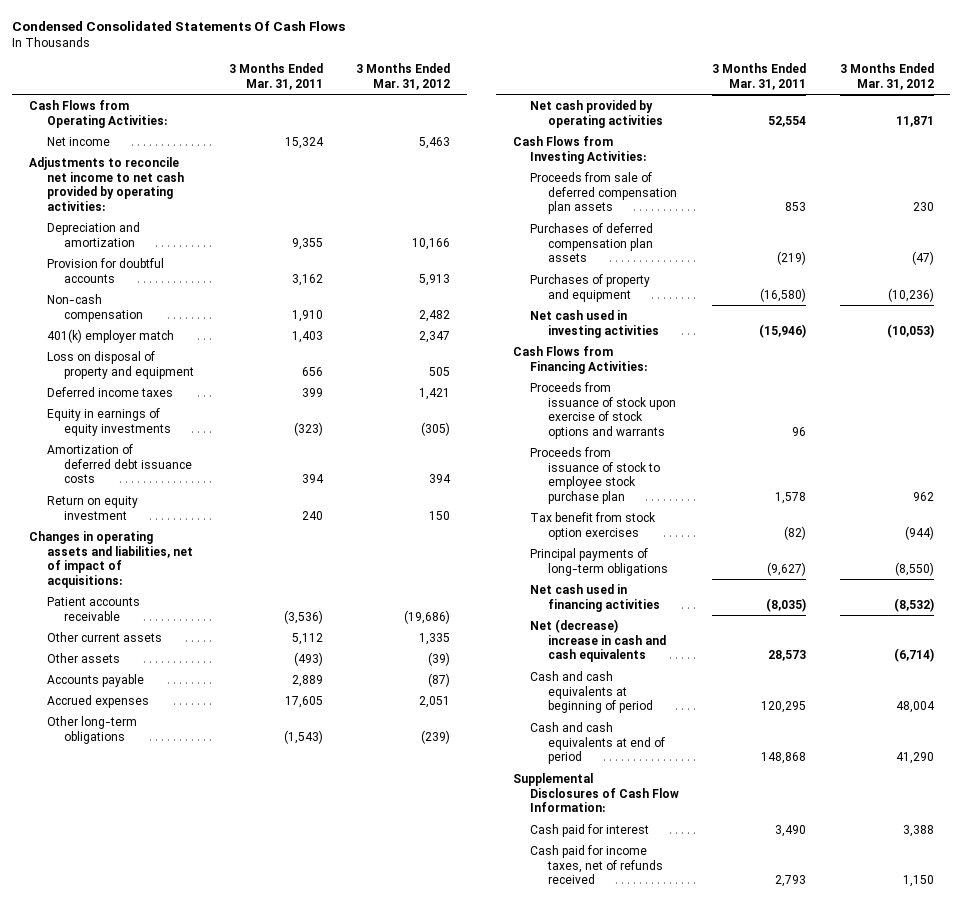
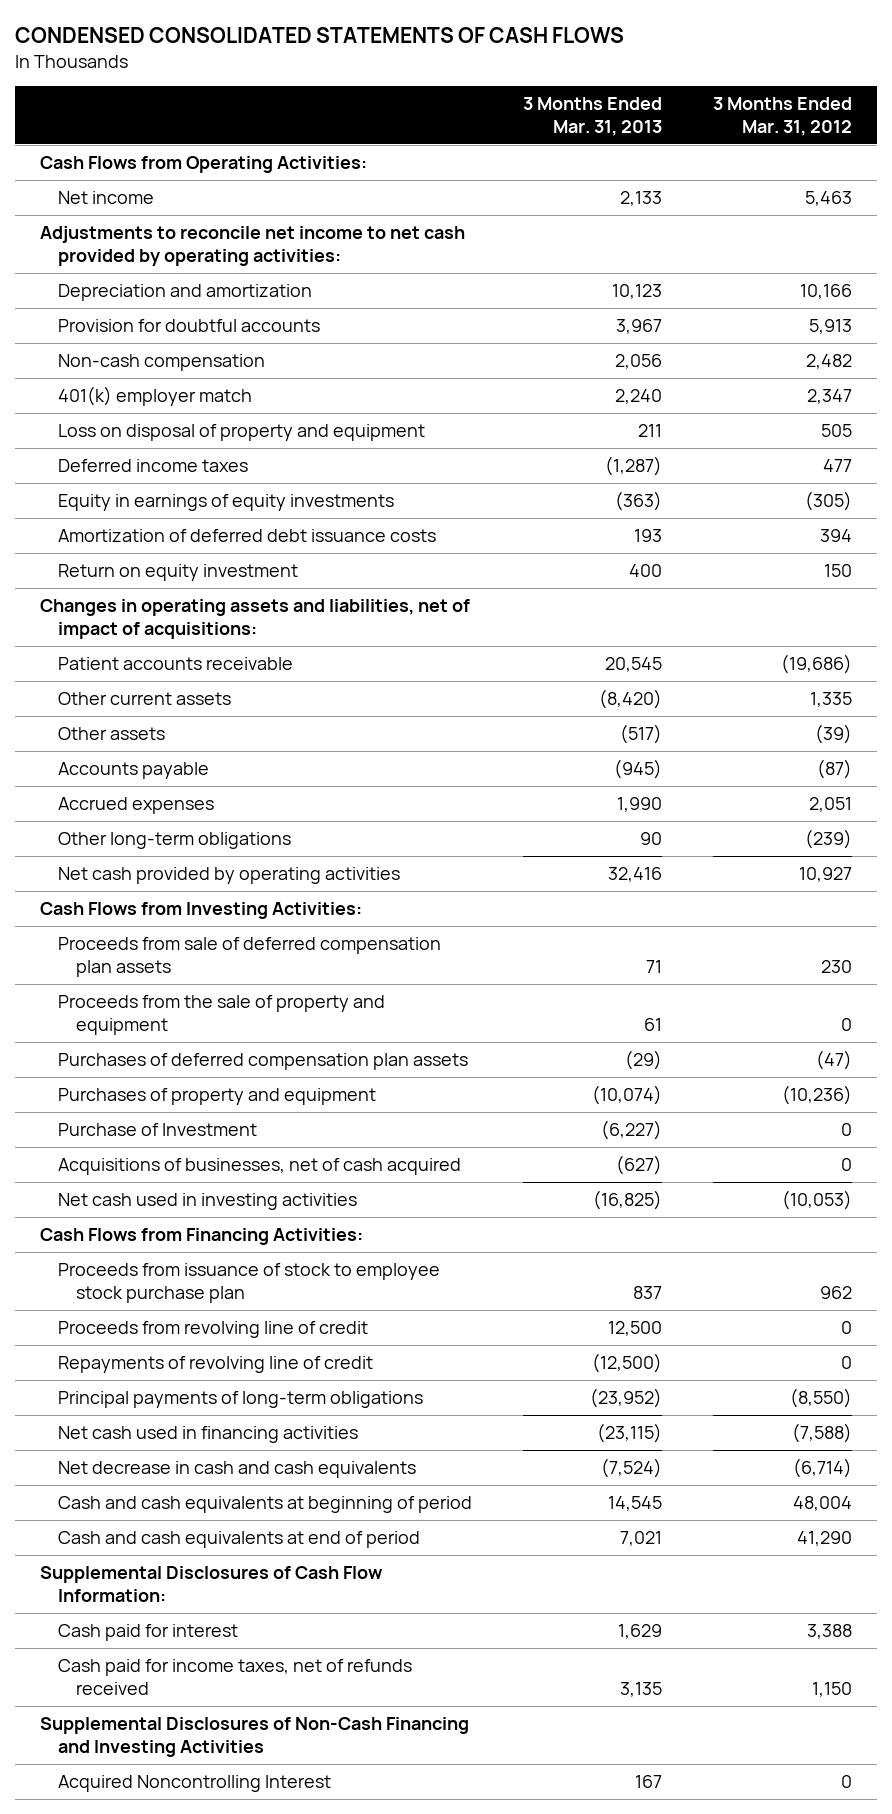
[12,20,346,31] Condensed Consolidated Statements Of Cash Flows -> [14,27,624,44] CONDENSED CONSOLIDATED STATEMENTS OF CASH FLOWS
[228,63,323,90] 3 Months Ended Mar. 31, 2011 -> none
none -> [522,97,662,136] 3 Months Ended Mar. 31, 2013
[419,387,451,400] 1,421 -> [822,459,852,473] 477
[895,115,934,127] 11,871 -> [798,867,852,883] 10,927
none -> [58,995,386,1036] Proceeds from the sale of property and equipment
none -> [58,1123,258,1137] Purchase of Investment
none -> [58,1158,462,1176] Acquisitions of businesses, net of cash acquired
[530,381,676,439] Proceeds from issuance of stock upon exercise of stock options and warrants -> none
[530,511,657,540] Tax benefit from stock option exercises -> none
none -> [58,1321,369,1339] Proceeds from revolving line of credit
none -> [58,1356,374,1374] Repayments of revolving line of credit
[893,597,934,612] (8,532) -> [791,1423,852,1444] (7,588)
[530,618,666,663] Net (decrease) increase in cash and cash equivalents -> [58,1461,417,1479] Net decrease in cash and cash equivalents
none -> [40,1717,470,1758] Supplemental Disclosures of Non-Cash Financing and Investing Activities
none -> [58,1775,332,1793] Acquired Noncontrolling Interest

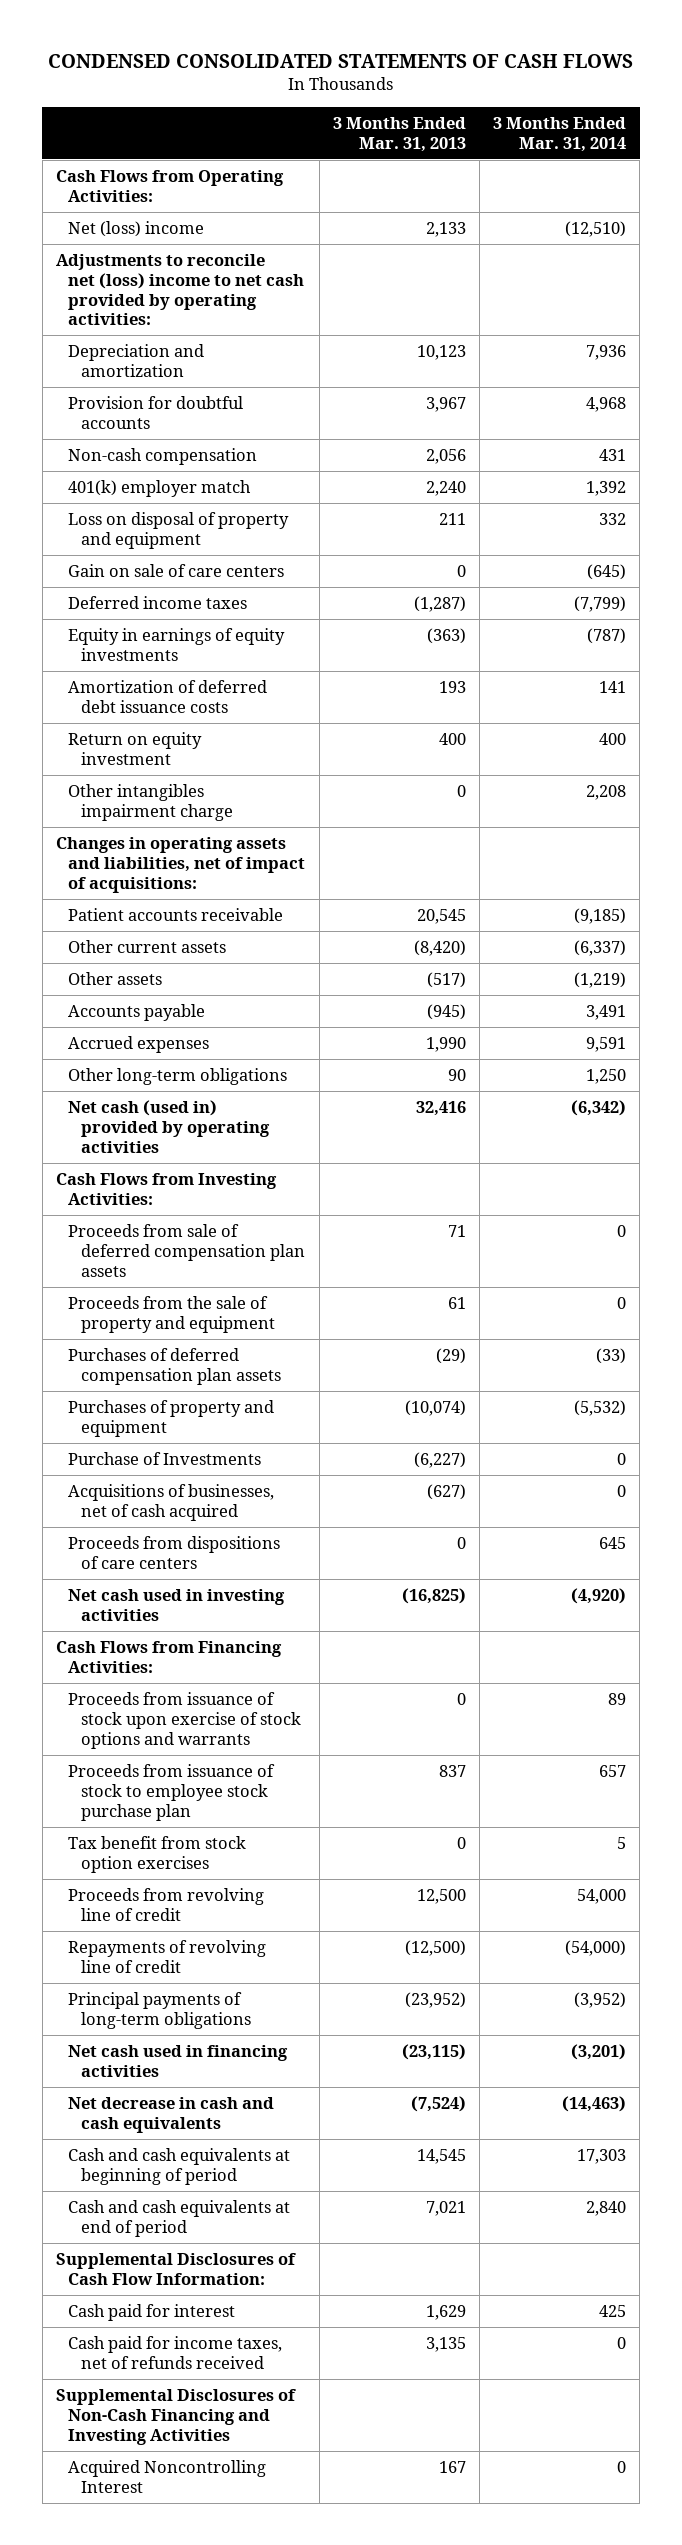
[712,97,852,136] 3 Months Ended Mar. 31, 2012 -> none
none -> [493,116,627,152] 3 Months Ended Mar. 31, 2014
[58,191,155,205] Net income -> [68,221,205,238] Net (loss) income
[40,226,466,267] Adjustments to reconcile net income to net cash provided by operating activities: -> [55,254,305,326] Adjustments to reconcile net (loss) income to net cash provided by operating activities:
none -> [68,564,285,578] Gain on sale of care centers
none -> [68,784,234,821] Other intangibles impairment charge
[58,867,401,885] Net cash provided by operating activities -> [68,1100,271,1153] Net cash (used in) provided by operating activities
[58,1123,258,1137] Purchase of Investment -> [68,1452,262,1466] Purchase of Investments
none -> [68,1536,281,1569] Proceeds from dispositions of care centers
none -> [68,1692,302,1749] Proceeds from issuance of stock upon exercise of stock options and warrants
none -> [68,1836,247,1873] Tax benefit from stock option exercises

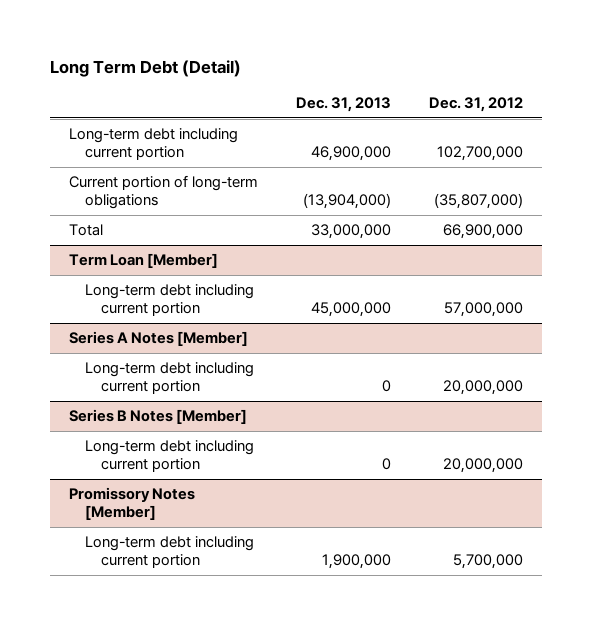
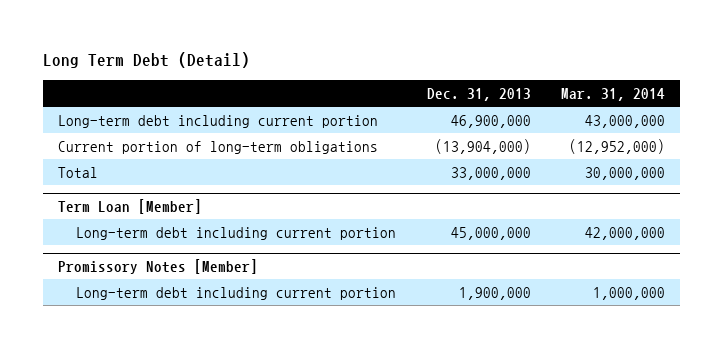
[428,97,523,113] Dec. 31, 2012 -> none
none -> [560,87,665,101] Mar. 31, 2014
[68,331,248,347] Series A Notes [Member] -> none
[84,362,254,395] Long-term debt including current portion -> none
[68,409,247,425] Series B Notes [Member] -> none
[84,440,254,473] Long-term debt including current portion -> none

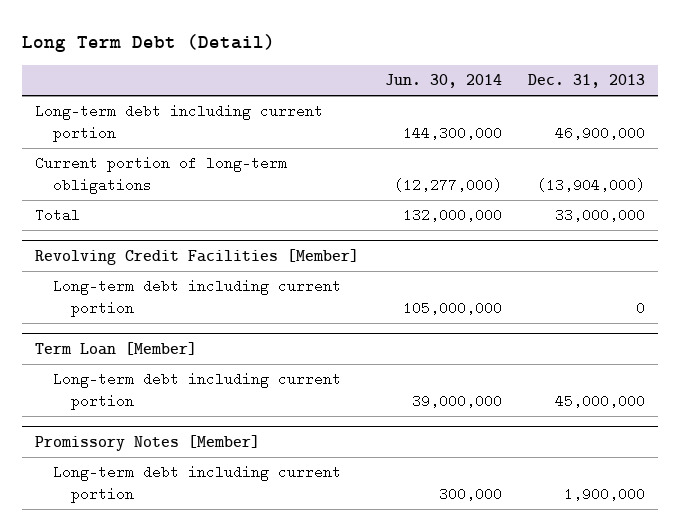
[560,87,665,101] Mar. 31, 2014 -> none
none -> [384,74,502,89] Jun. 30, 2014
none -> [34,249,359,266] Revolving Credit Facilities [Member]
none -> [52,279,341,318] Long-term debt including current portion

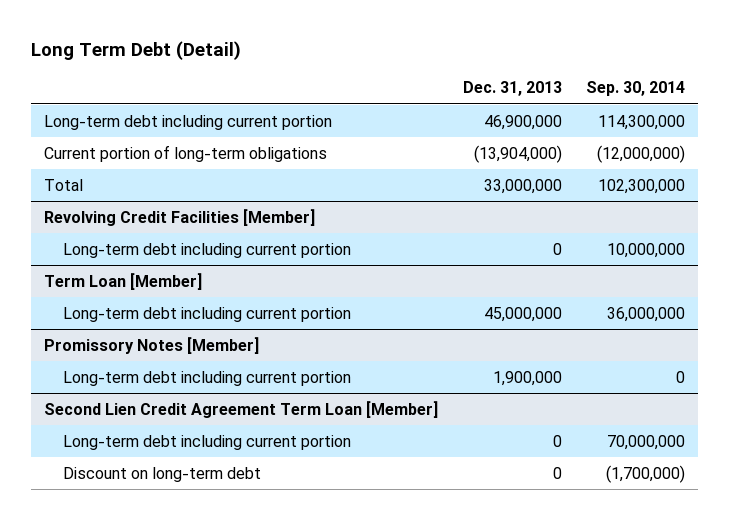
[384,74,502,89] Jun. 30, 2014 -> none
none -> [586,81,686,97] Sep. 30, 2014
none -> [43,400,438,418] Second Lien Credit Agreement Term Loan [Member]
none -> [62,434,351,450] Long-term debt including current portion
none -> [62,466,261,482] Discount on long-term debt

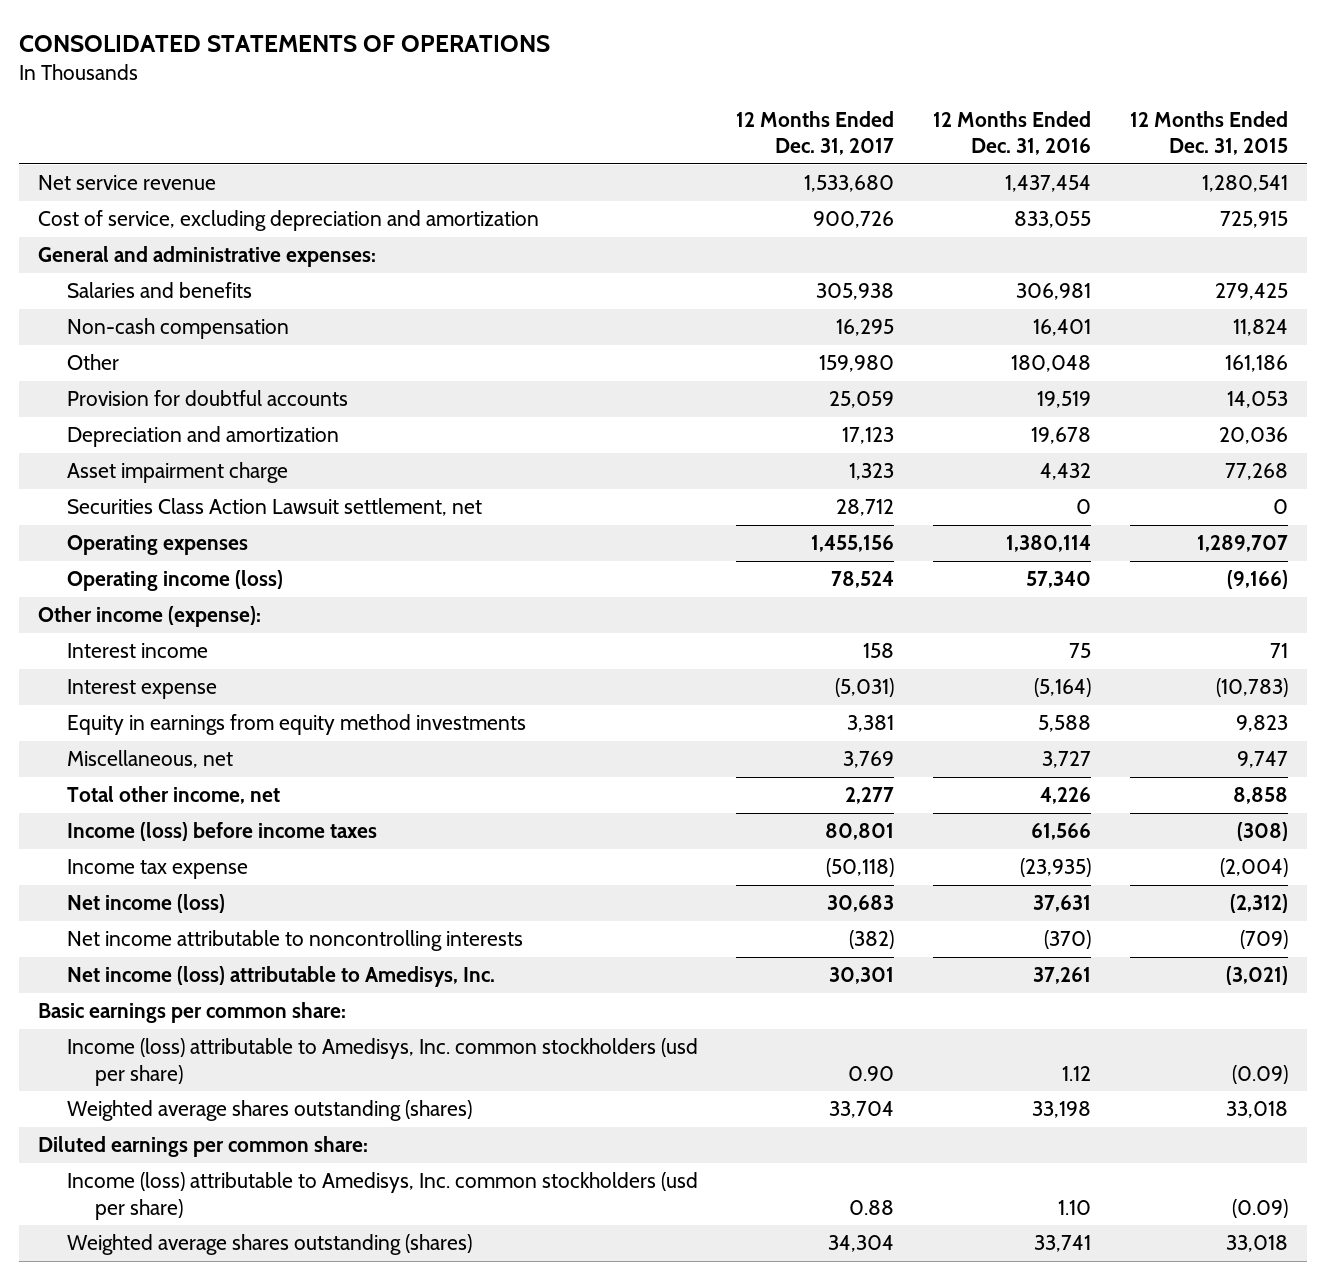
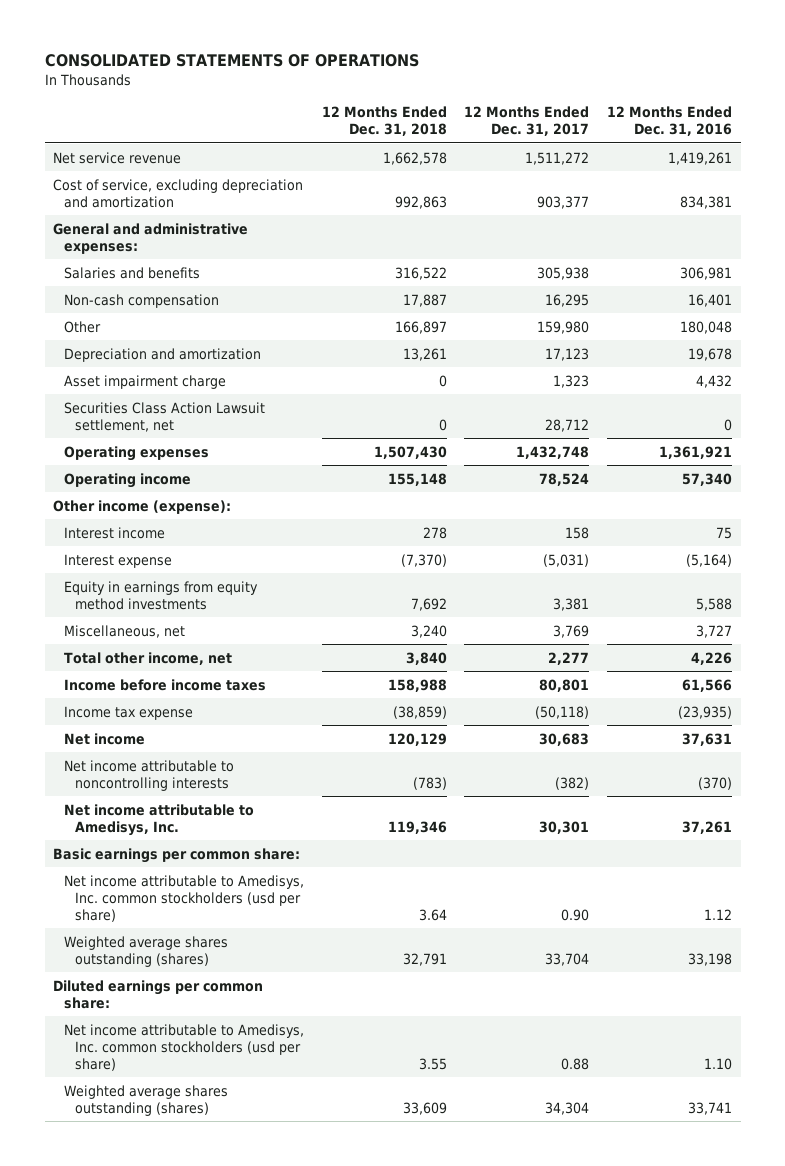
[1129,110,1288,156] 12 Months Ended Dec. 31, 2015 -> none
none -> [321,105,447,137] 12 Months Ended Dec. 31, 2018
[804,175,895,193] 1,533,680 -> [525,151,590,165] 1,511,272
[1004,175,1091,193] 1,437,454 -> [667,151,732,165] 1,419,261
[813,211,895,229] 900,726 -> [537,195,590,209] 903,377
[1013,211,1091,229] 833,055 -> [679,195,732,209] 834,381
[66,390,348,407] Provision for doubtful accounts -> none
[811,535,895,553] 1,455,156 -> [516,445,590,459] 1,432,748
[1005,535,1091,553] 1,380,114 -> [658,445,732,459] 1,361,921
[66,570,283,592] Operating income (loss) -> [64,472,192,488] Operating income
[66,822,377,842] Income (loss) before income taxes -> [64,678,267,691] Income before income taxes
[66,894,225,914] Net income (loss) -> [64,732,146,745] Net income
[66,966,495,988] Net income (loss) attributable to Amedisys, Inc. -> [64,803,255,836] Net income attributable to Amedisys, Inc.
[66,1038,698,1086] Income (loss) attributable to Amedisys, Inc. common stockholders (usd per share) -> [64,874,305,922] Net income attributable to Amedisys, Inc. common stockholders (usd per share)
[66,1172,698,1220] Income (loss) attributable to Amedisys, Inc. common stockholders (usd per share) -> [64,1023,305,1071] Net income attributable to Amedisys, Inc. common stockholders (usd per share)

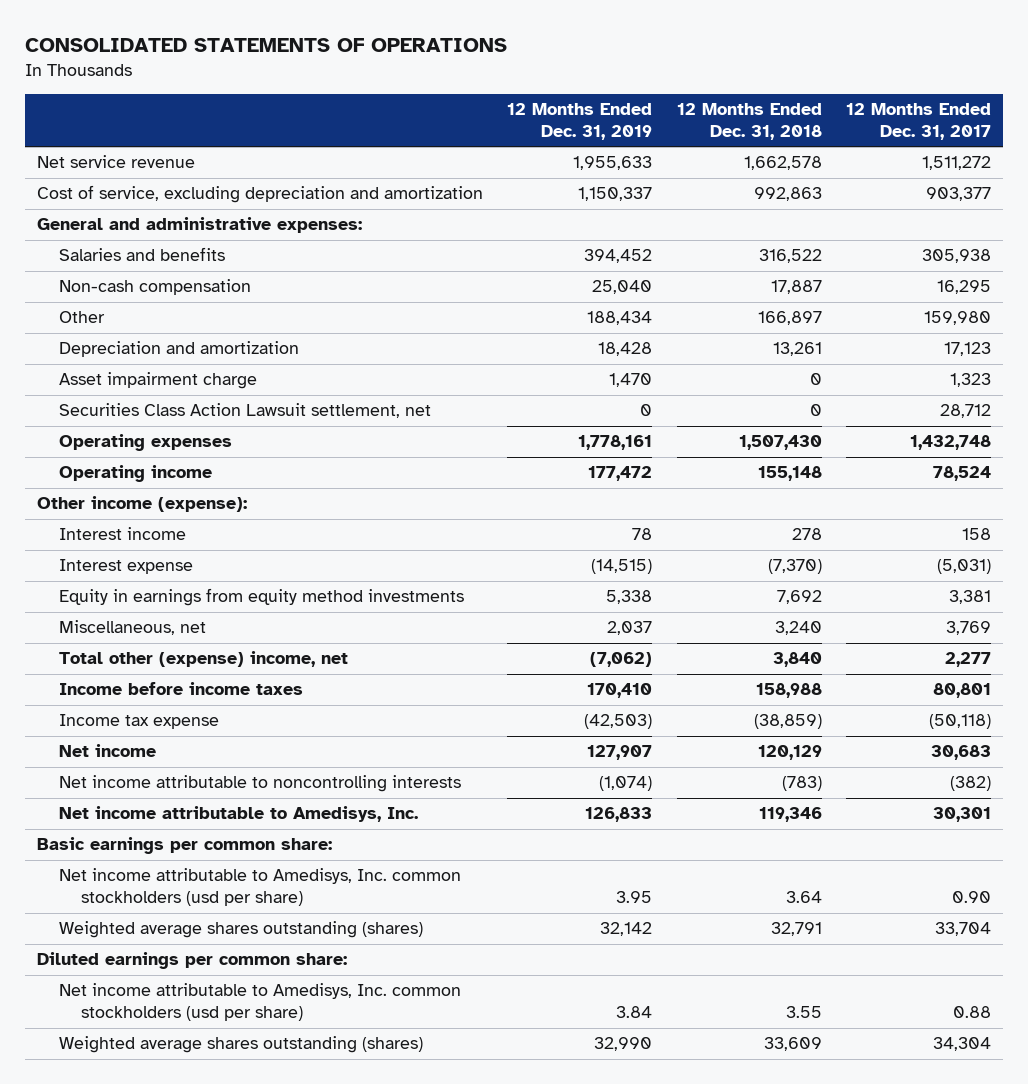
[606,105,732,137] 12 Months Ended Dec. 31, 2016 -> none
none -> [507,103,653,140] 12 Months Ended Dec. 31, 2019
[64,651,233,665] Total other income, net -> [59,651,349,668] Total other (expense) income, net

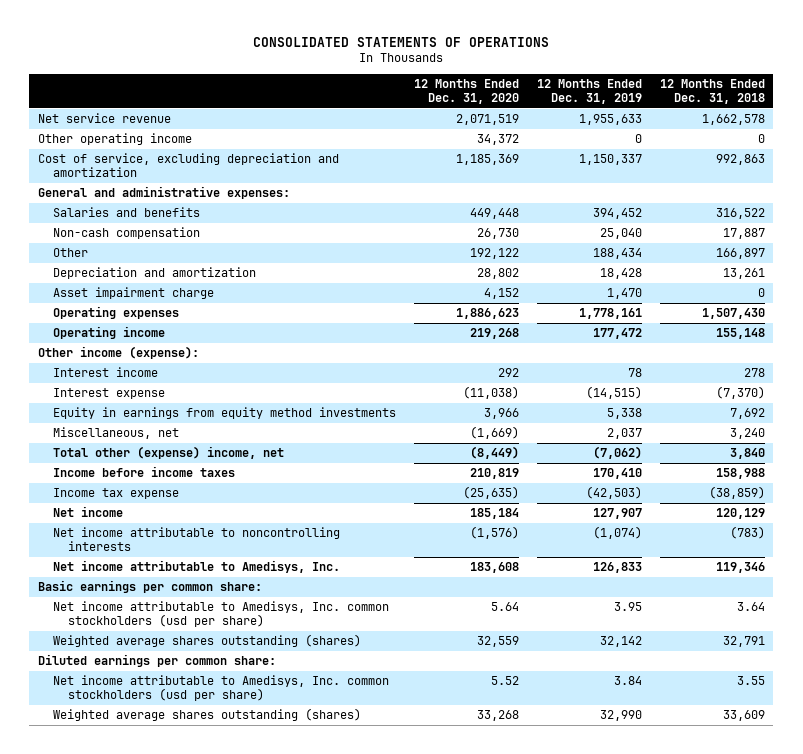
[845,103,991,140] 12 Months Ended Dec. 31, 2017 -> none
none -> [414,78,520,105] 12 Months Ended Dec. 31, 2020
none -> [38,132,193,145] Other operating income
[59,403,432,419] Securities Class Action Lawsuit settlement, net -> none

